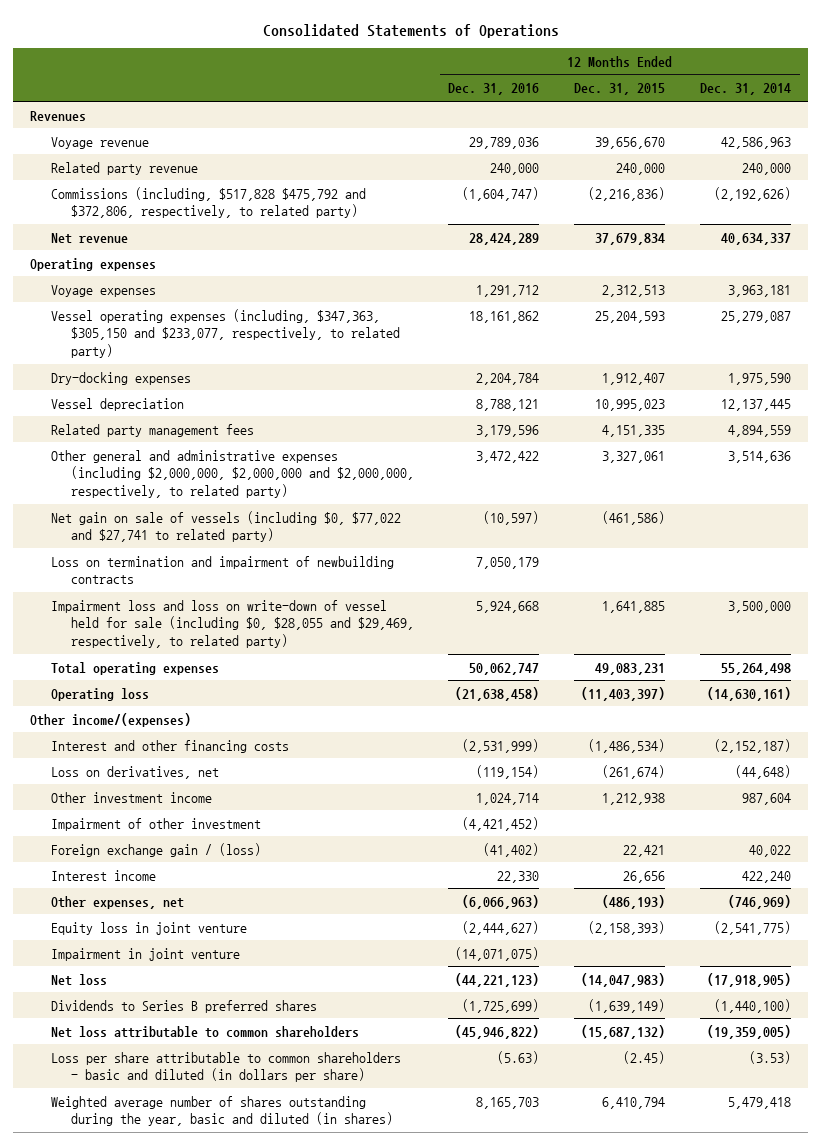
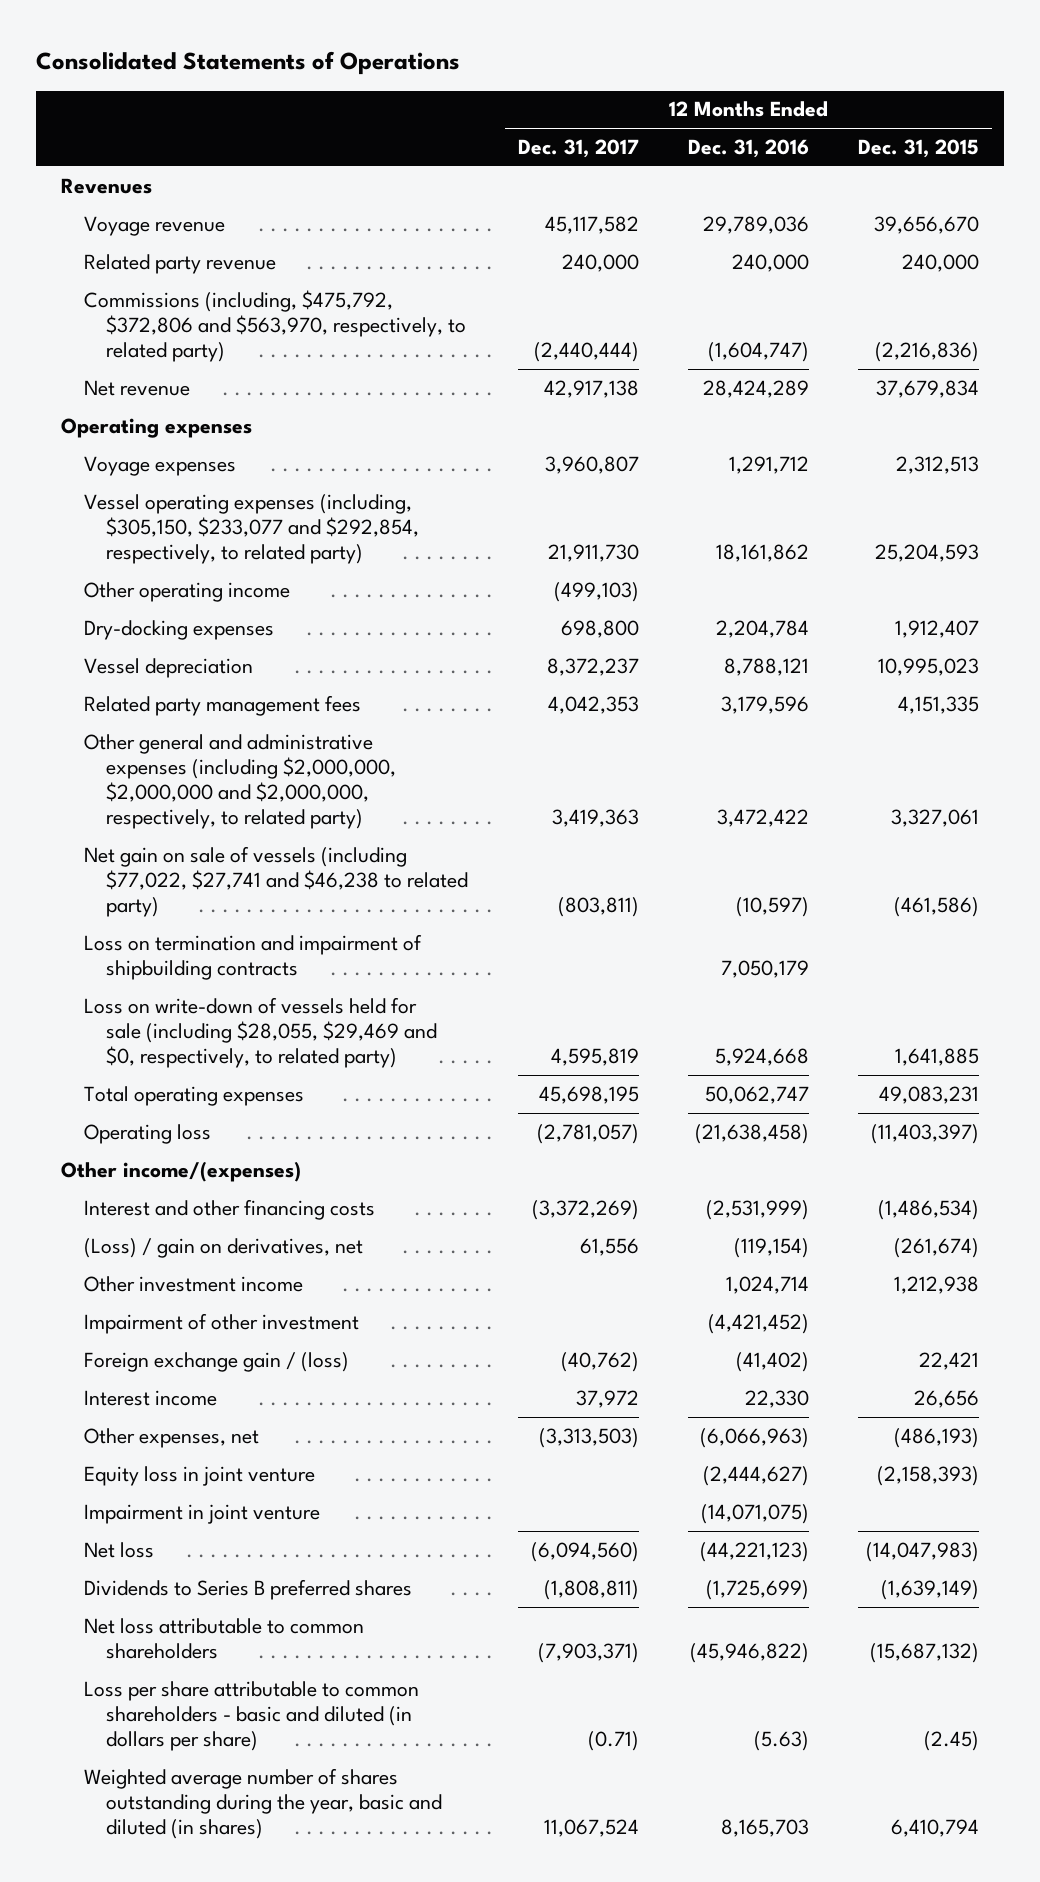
[700,83,792,96] Dec. 31, 2014 -> none
none -> [517,139,639,159] Dec. 31, 2017
[50,186,366,219] Commissions (including, $517,828 $475,792 and $372,806, respectively, to related party) -> [83,289,467,362] Commissions (including, $475,792, $372,806 and $563,970, respectively, to related party)
[50,308,400,359] Vessel operating expenses (including, $347,363, $305,150 and $233,077, respectively, to related party) -> [83,493,420,564] Vessel operating expenses (including, $305,150, $233,077 and $292,854, respectively, to related party)
none -> [83,581,290,602] Other operating income
[50,510,401,543] Net gain on sale of vessels (including $0, $77,022 and $27,741 to related party) -> [83,845,469,917] Net gain on sale of vessels (including $77,022, $27,741 and $46,238 to related party)
[50,555,394,585] Loss on termination and impairment of newbuilding contracts -> [83,933,422,980] Loss on termination and impairment of shipbuilding contracts
[50,599,414,649] Impairment loss and loss on write-down of vessel held for sale (including $0, $28,055 and $29,469, respectively, to related party) -> [83,996,438,1068] Loss on write-down of vessels held for sale (including $28,055, $29,469 and $0, respectively, to related party)
[50,765,219,779] Loss on derivatives, net -> [83,1237,363,1258] (Loss) / gain on derivatives, net

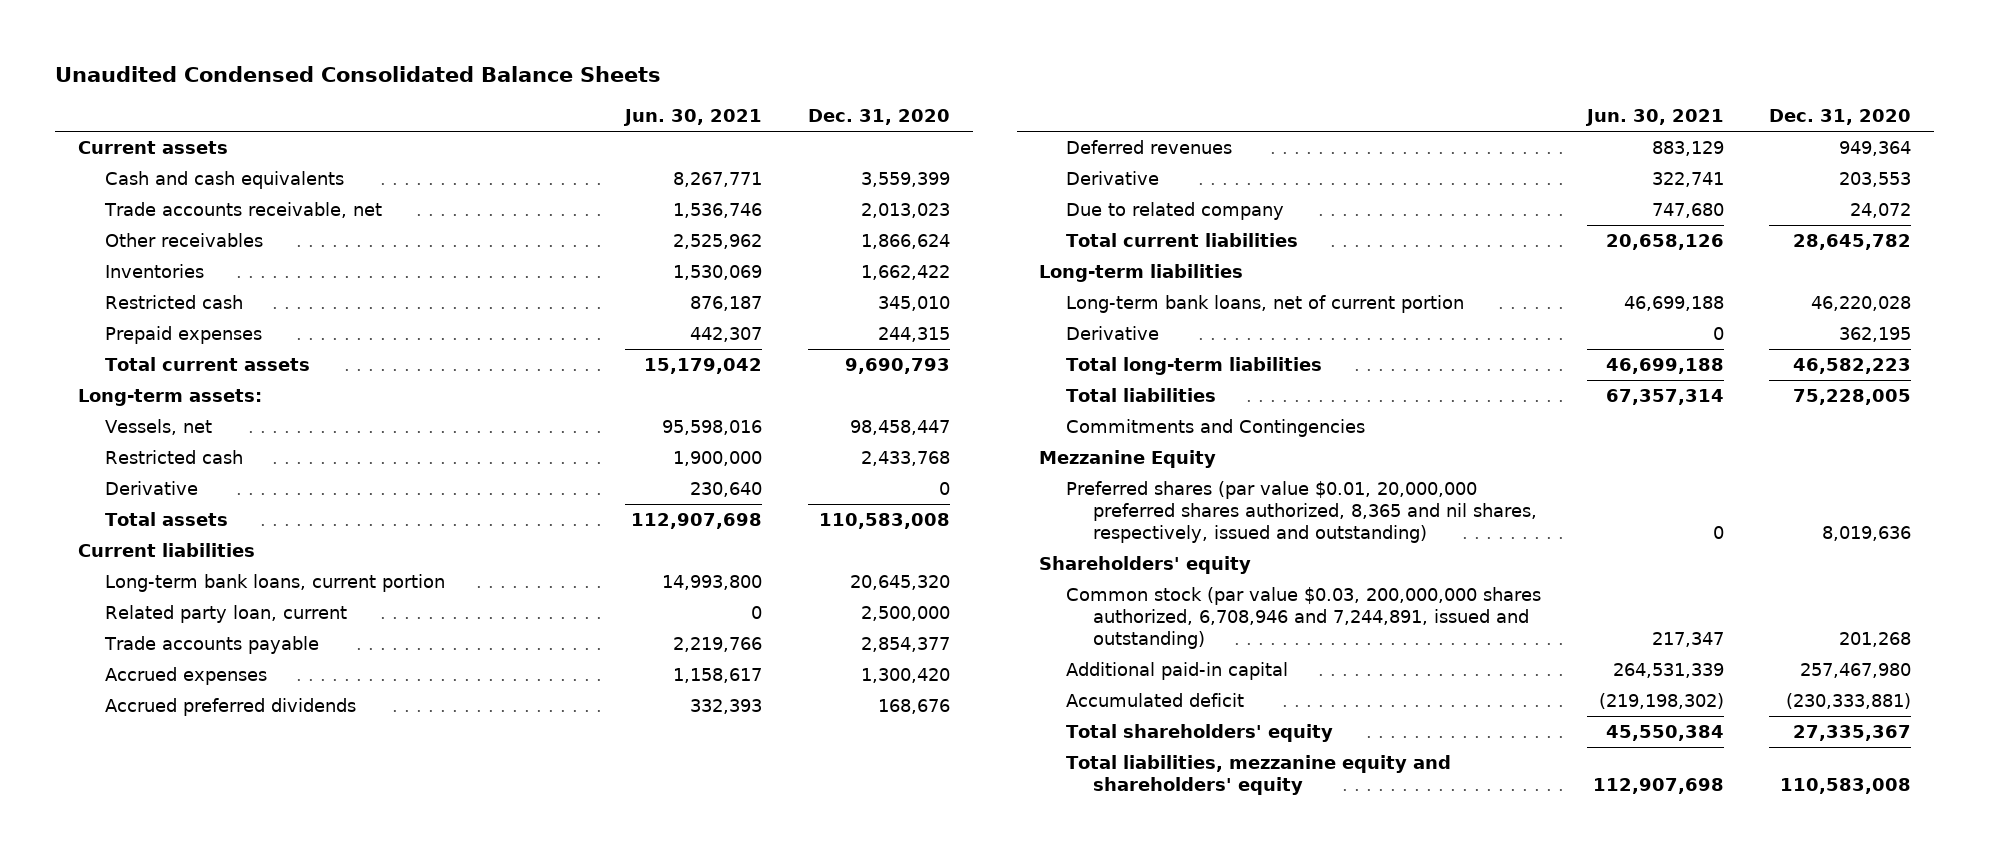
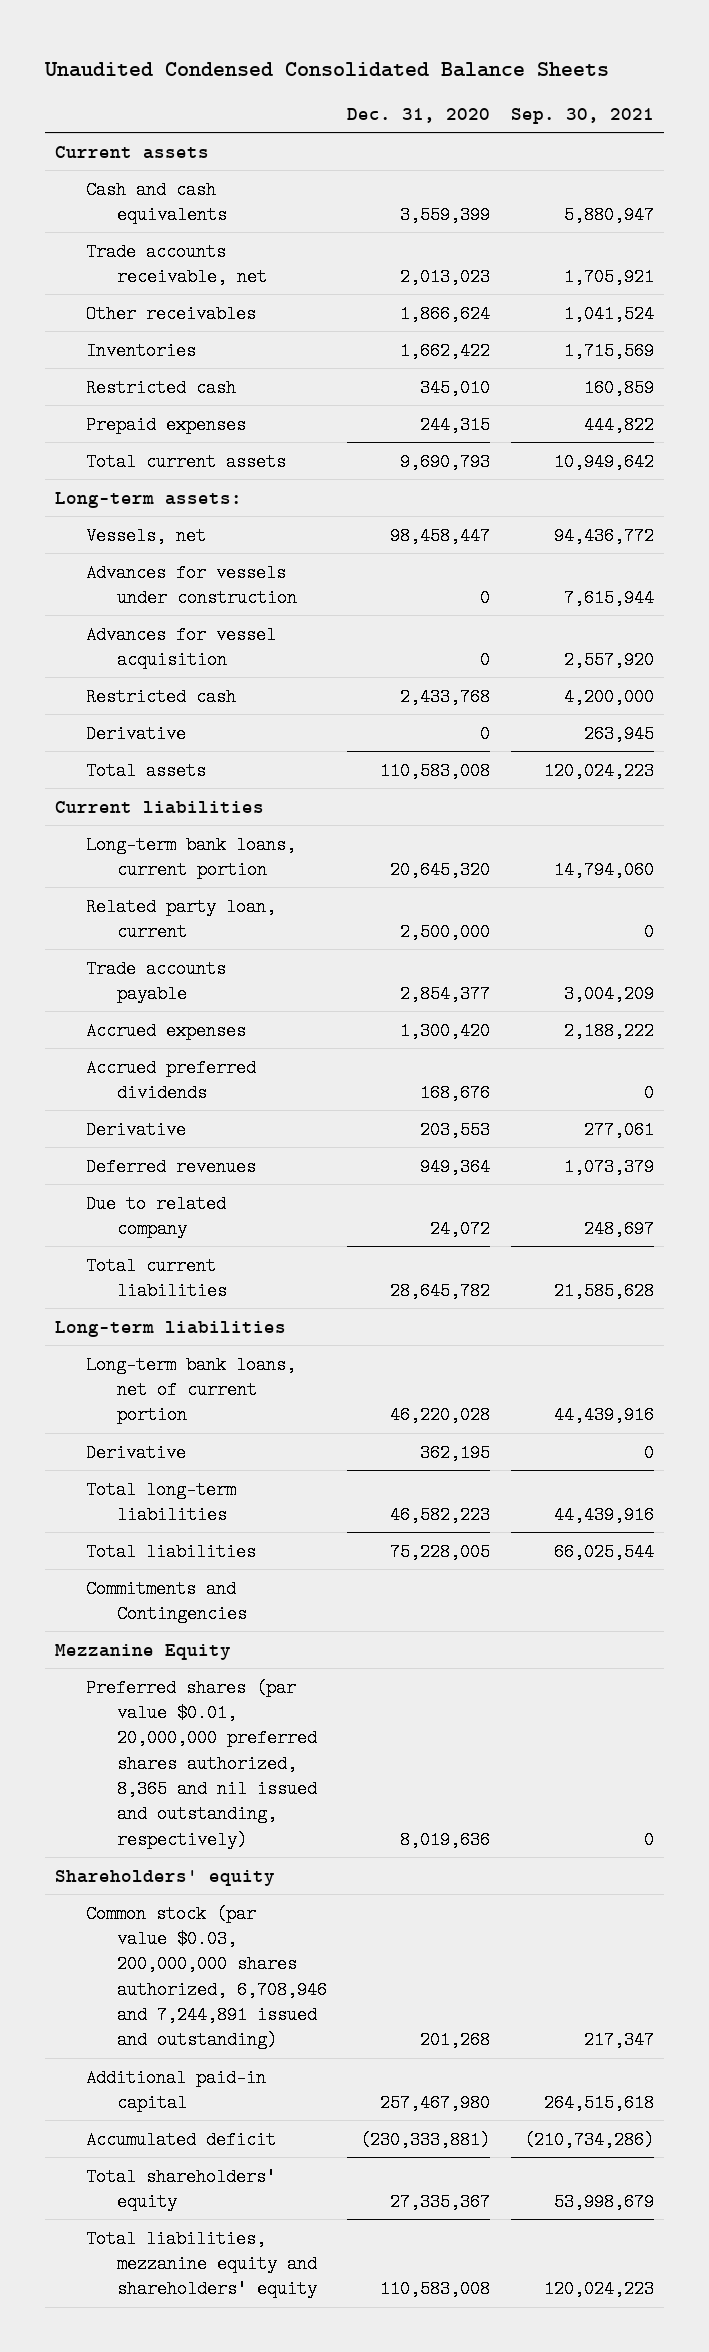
[623,109,763,127] Jun. 30, 2021 -> none
none -> [510,107,654,124] Sep. 30, 2021
none -> [85,563,297,607] Advances for vessels under construction
none -> [85,625,276,669] Advances for vessel acquisition
[1066,140,1233,155] Deferred revenues -> [85,1157,256,1176] Deferred revenues
[1066,481,1537,543] Preferred shares (par value $0.01, 20,000,000 preferred shares authorized, 8,365 and nil shares, respectively, issued and outstanding) -> [85,1678,317,1849] Preferred shares (par value $0.01, 20,000,000 preferred shares authorized, 8,365 and nil issued and outstanding, respectively)
[1066,587,1542,649] Common stock (par value $0.03, 200,000,000 shares authorized, 6,708,946 and 7,244,891, issued and outstanding) -> [85,1904,327,2050] Common stock (par value $0.03, 200,000,000 shares authorized, 6,708,946 and 7,244,891 issued and outstanding)

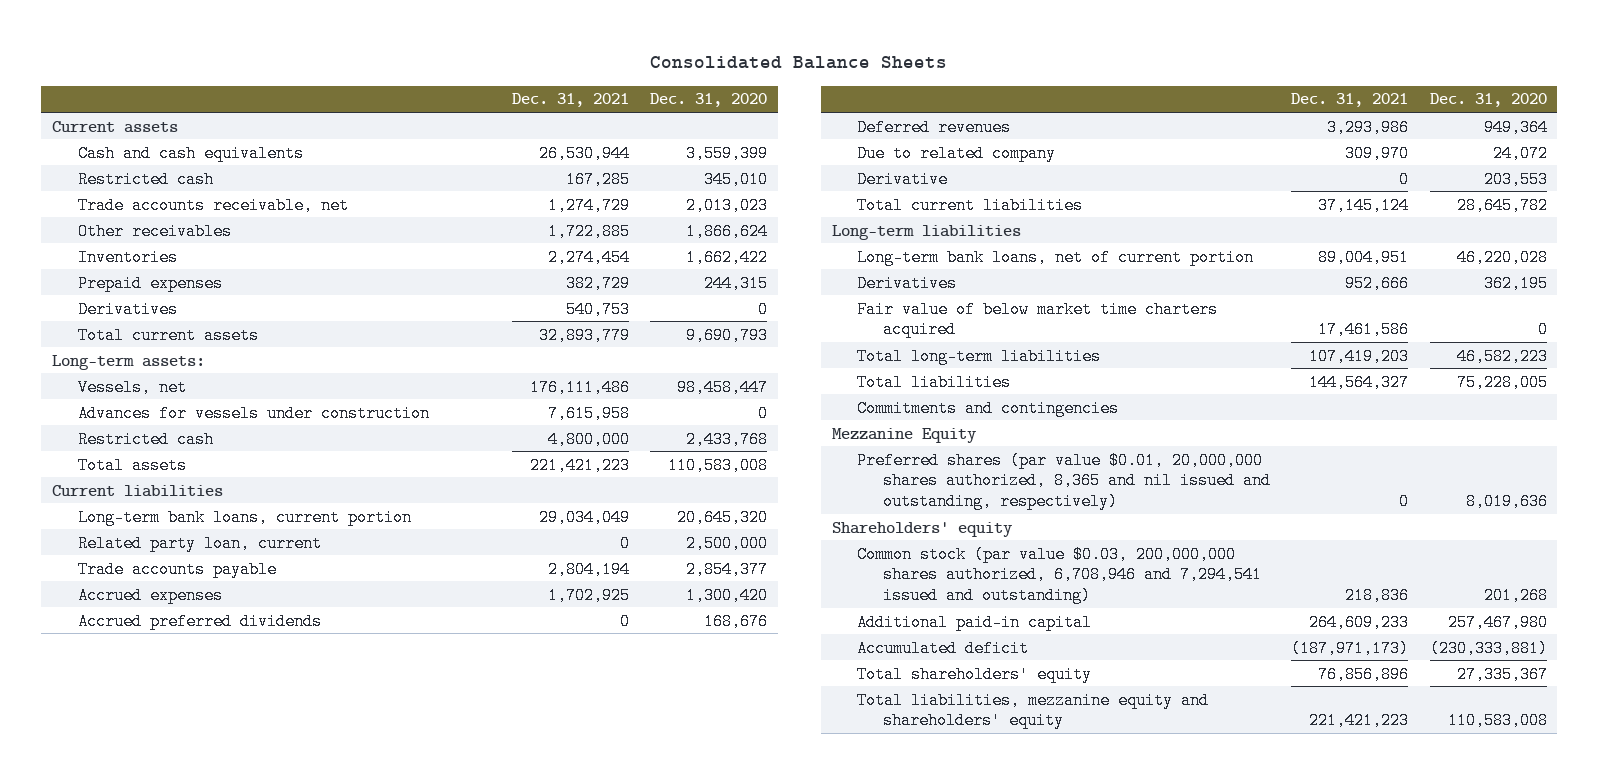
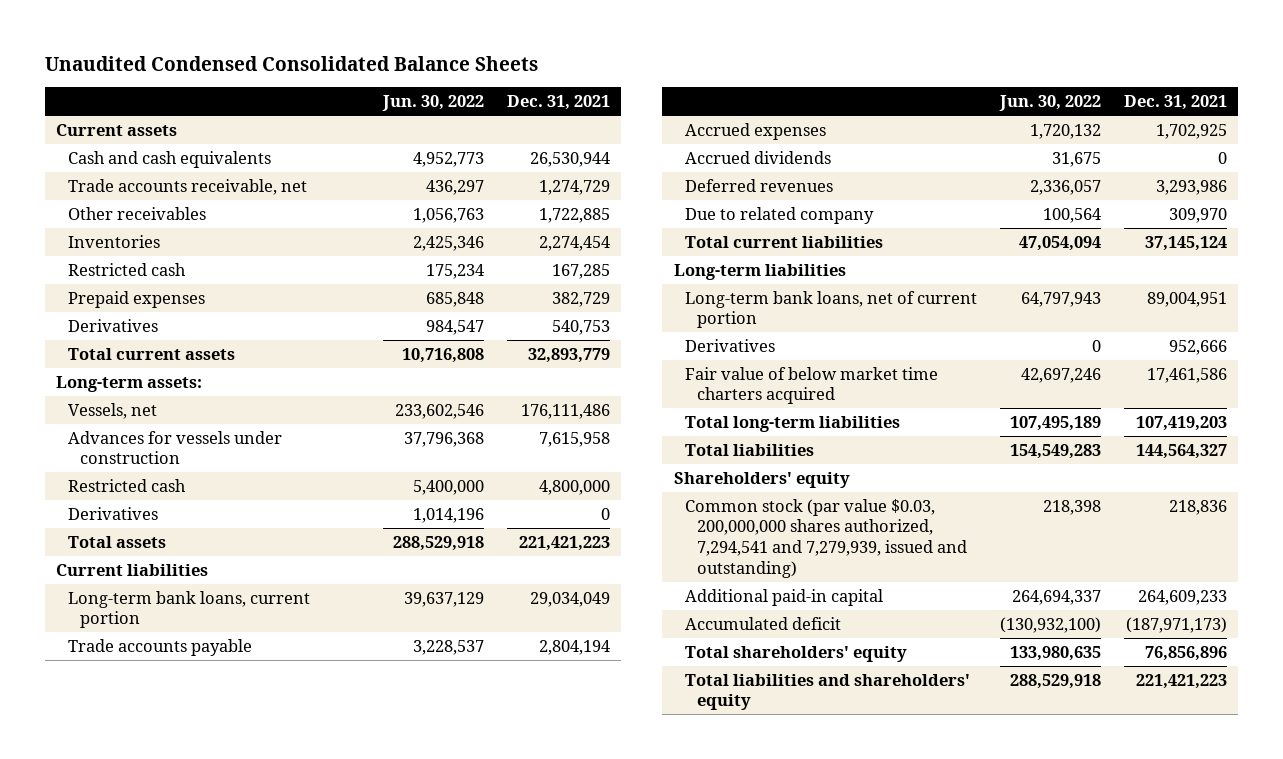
[650,56,948,70] Consolidated Balance Sheets -> [45,55,539,71] Unaudited Condensed Consolidated Balance Sheets
[649,93,767,108] Dec. 31, 2020 -> none
none -> [381,95,484,112] Jun. 30, 2022
[77,170,214,188] Restricted cash -> [68,262,187,276] Restricted cash
none -> [68,506,159,520] Derivatives
[77,534,322,552] Related party loan, current -> none
[77,612,322,630] Accrued preferred dividends -> [685,150,832,164] Accrued dividends
[857,170,949,188] Derivative -> none
[857,399,1120,417] Commitments and contingencies -> none
[831,427,977,443] Mezzanine Equity -> none
[857,451,1272,511] Preferred shares (par value $0.01, 20,000,000 shares authorized, 8,365 and nil issued and outstanding, respectively) -> none
[857,545,1263,605] Common stock (par value $0.03, 200,000,000 shares authorized, 6,708,946 and 7,294,541 issued and outstanding) -> [685,498,968,578] Common stock (par value $0.03, 200,000,000 shares authorized, 7,294,541 and 7,279,939, issued and outstanding)
[857,691,1210,730] Total liabilities, mezzanine equity and shareholders' equity -> [685,673,971,711] Total liabilities and shareholders' equity

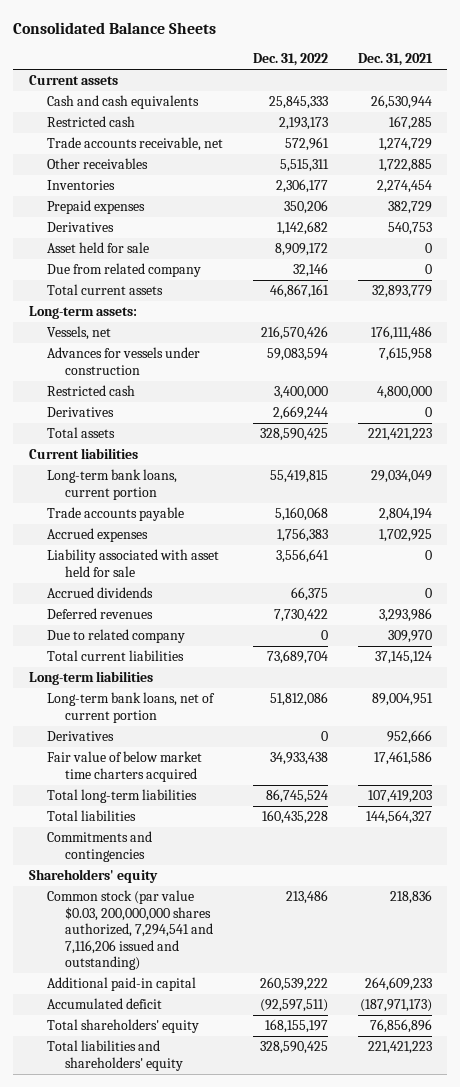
[45,55,539,71] Unaudited Condensed Consolidated Balance Sheets -> [13,22,217,35] Consolidated Balance Sheets
[381,95,484,112] Jun. 30, 2022 -> none
none -> [252,53,328,67] Dec. 31, 2022
[68,262,187,276] Restricted cash -> [46,116,135,128] Restricted cash
none -> [46,242,149,254] Asset held for sale
none -> [46,263,201,278] Due from related company
none -> [46,549,219,577] Liability associated with asset held for sale
none -> [46,831,152,862] Commitments and contingencies
[685,498,968,578] Common stock (par value $0.03, 200,000,000 shares authorized, 7,294,541 and 7,279,939, issued and outstanding) -> [46,890,213,971] Common stock (par value $0.03, 200,000,000 shares authorized, 7,294,541 and 7,116,206 issued and outstanding)

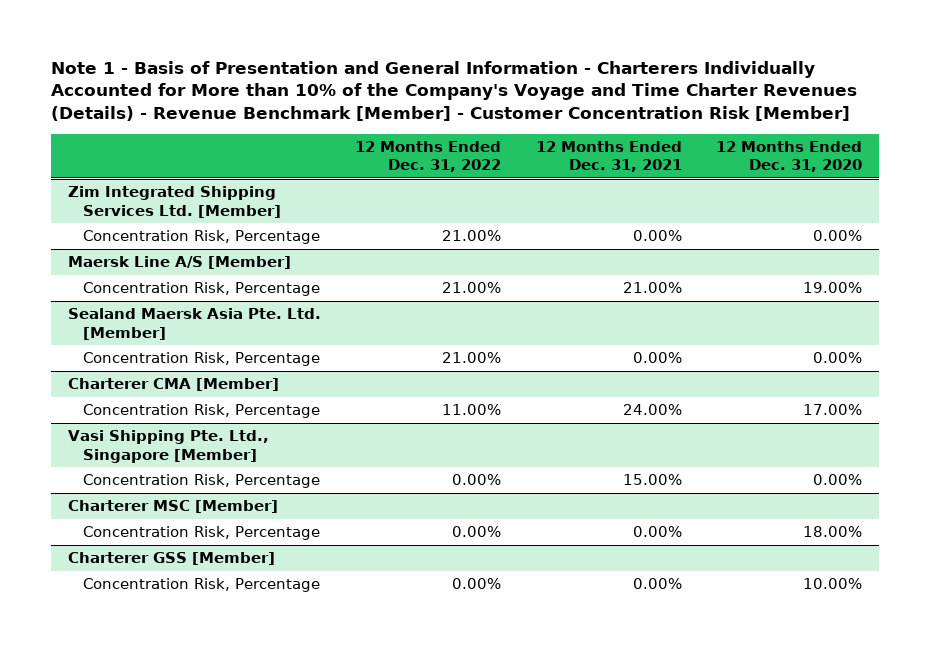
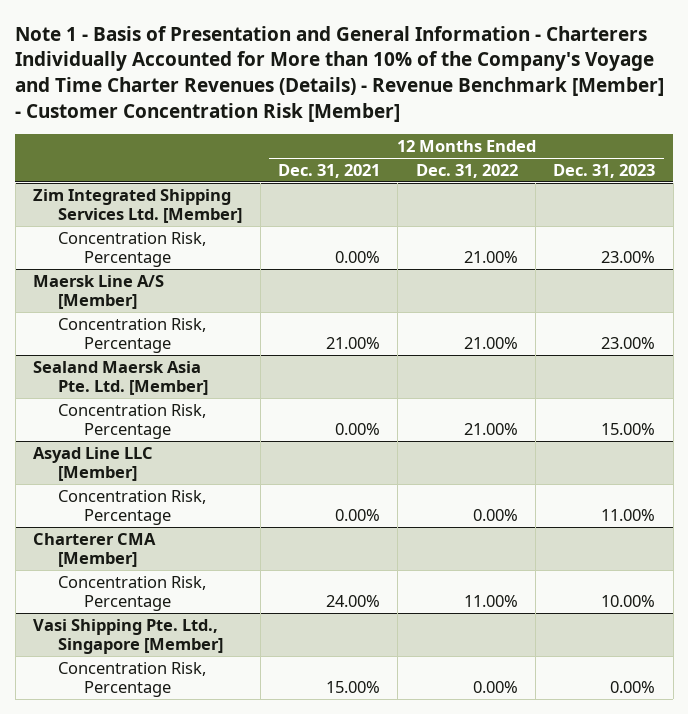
[715,141,862,173] 12 Months Ended Dec. 31, 2020 -> none
none -> [553,163,656,178] Dec. 31, 2023
none -> [32,446,153,482] Asyad Line LLC [Member]
none -> [58,489,207,526] Concentration Risk, Percentage
[68,500,279,514] Charterer MSC [Member] -> none
[82,526,320,541] Concentration Risk, Percentage -> none
[68,552,276,566] Charterer GSS [Member] -> none
[82,578,320,593] Concentration Risk, Percentage -> none

